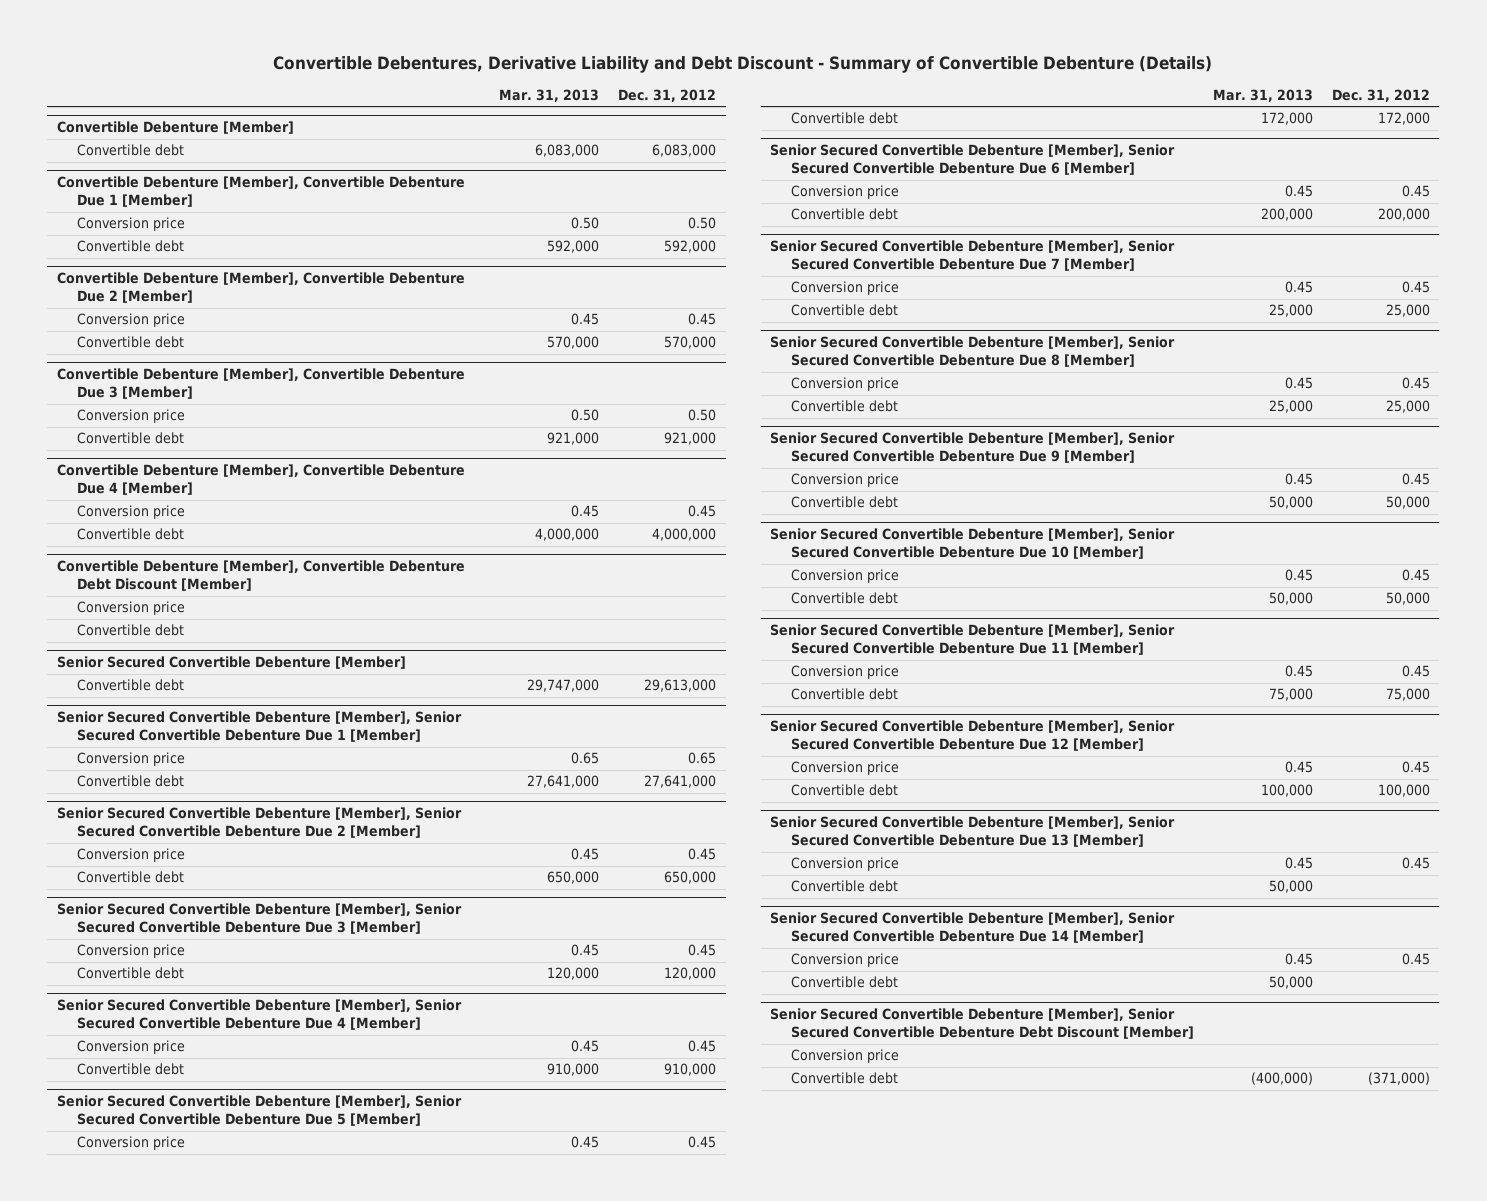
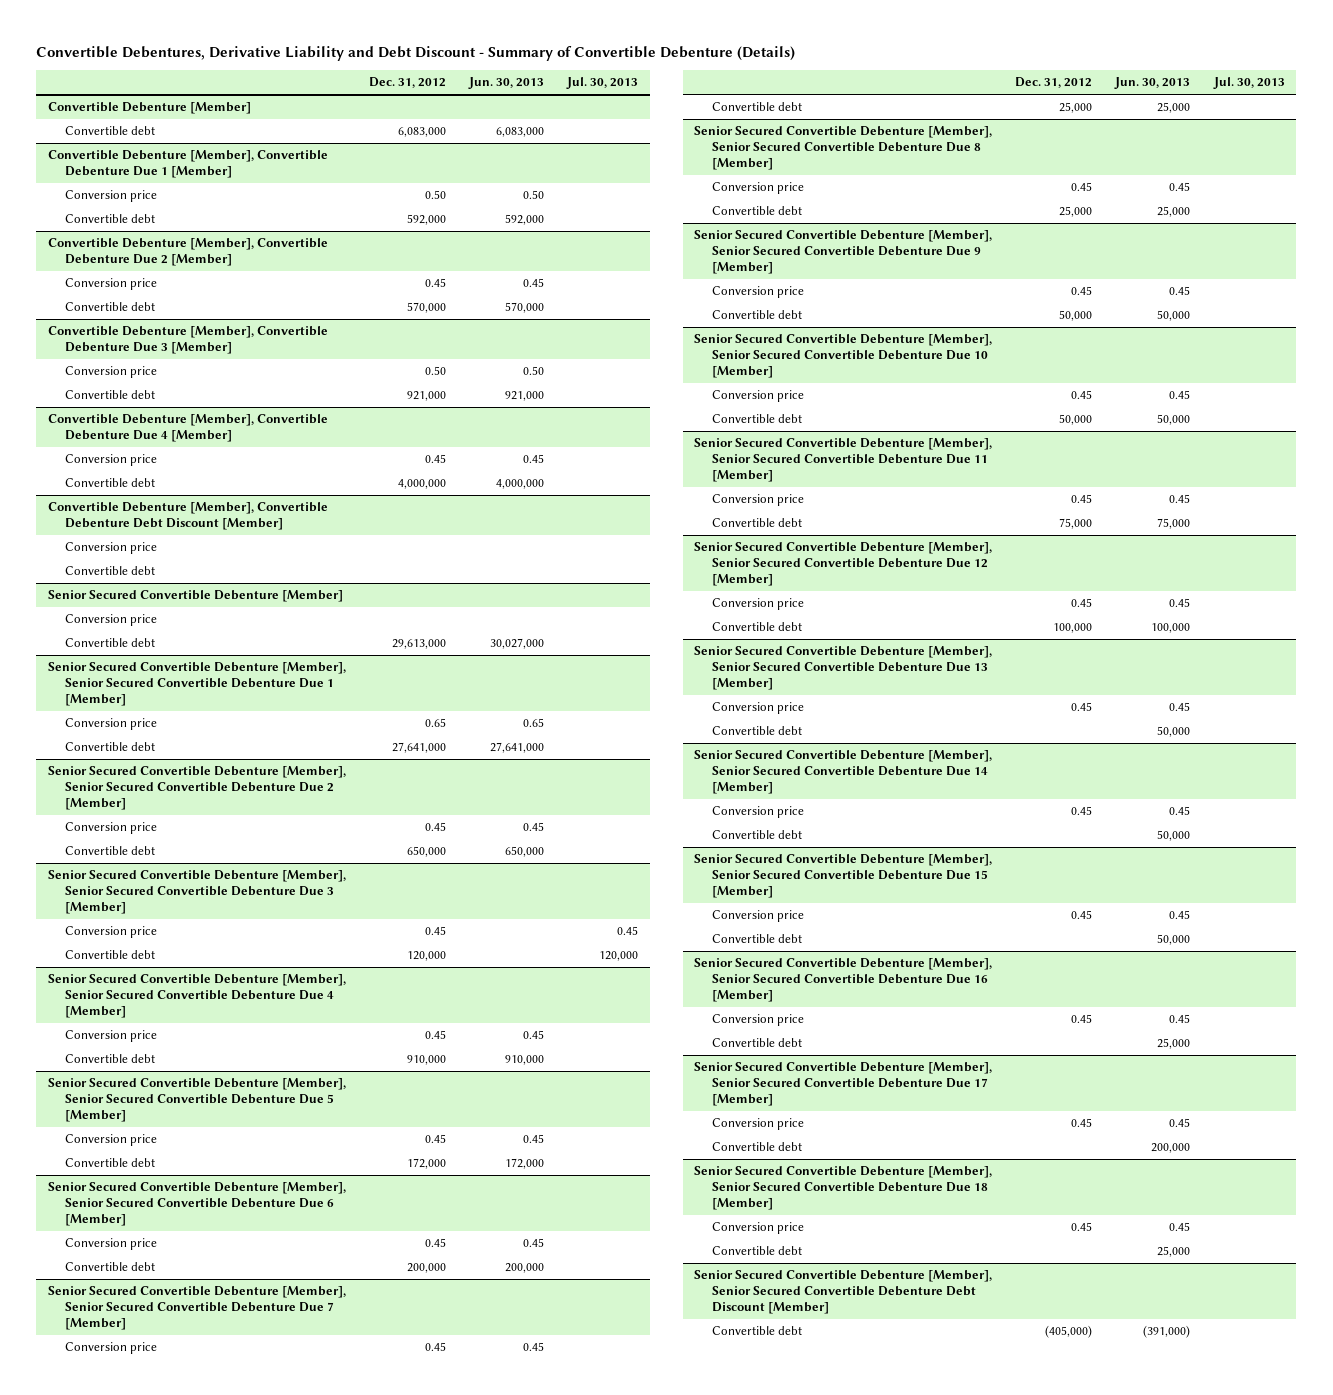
[499,89,600,103] Mar. 31, 2013 -> none
none -> [468,77,545,90] Jun. 30, 2013
none -> [566,77,639,90] Jul. 30, 2013
none -> [65,614,158,627] Conversion price
none -> [694,854,993,899] Senior Secured Convertible Debenture [Member], Senior Secured Convertible Debenture Due 15 [Member]
none -> [711,910,804,923] Conversion price
none -> [711,934,802,944] Convertible debt
none -> [694,958,993,1003] Senior Secured Convertible Debenture [Member], Senior Secured Convertible Debenture Due 16 [Member]
none -> [711,1014,804,1027] Conversion price
none -> [711,1038,802,1048] Convertible debt
none -> [694,1062,993,1107] Senior Secured Convertible Debenture [Member], Senior Secured Convertible Debenture Due 17 [Member]
none -> [711,1118,804,1131] Conversion price
none -> [711,1142,802,1152] Convertible debt
none -> [694,1166,993,1211] Senior Secured Convertible Debenture [Member], Senior Secured Convertible Debenture Due 18 [Member]
none -> [711,1222,804,1235] Conversion price
none -> [711,1246,802,1256] Convertible debt
[791,1049,900,1064] Conversion price -> none
[1367,1072,1430,1086] (371,000) -> [1045,1325,1093,1339] (405,000)

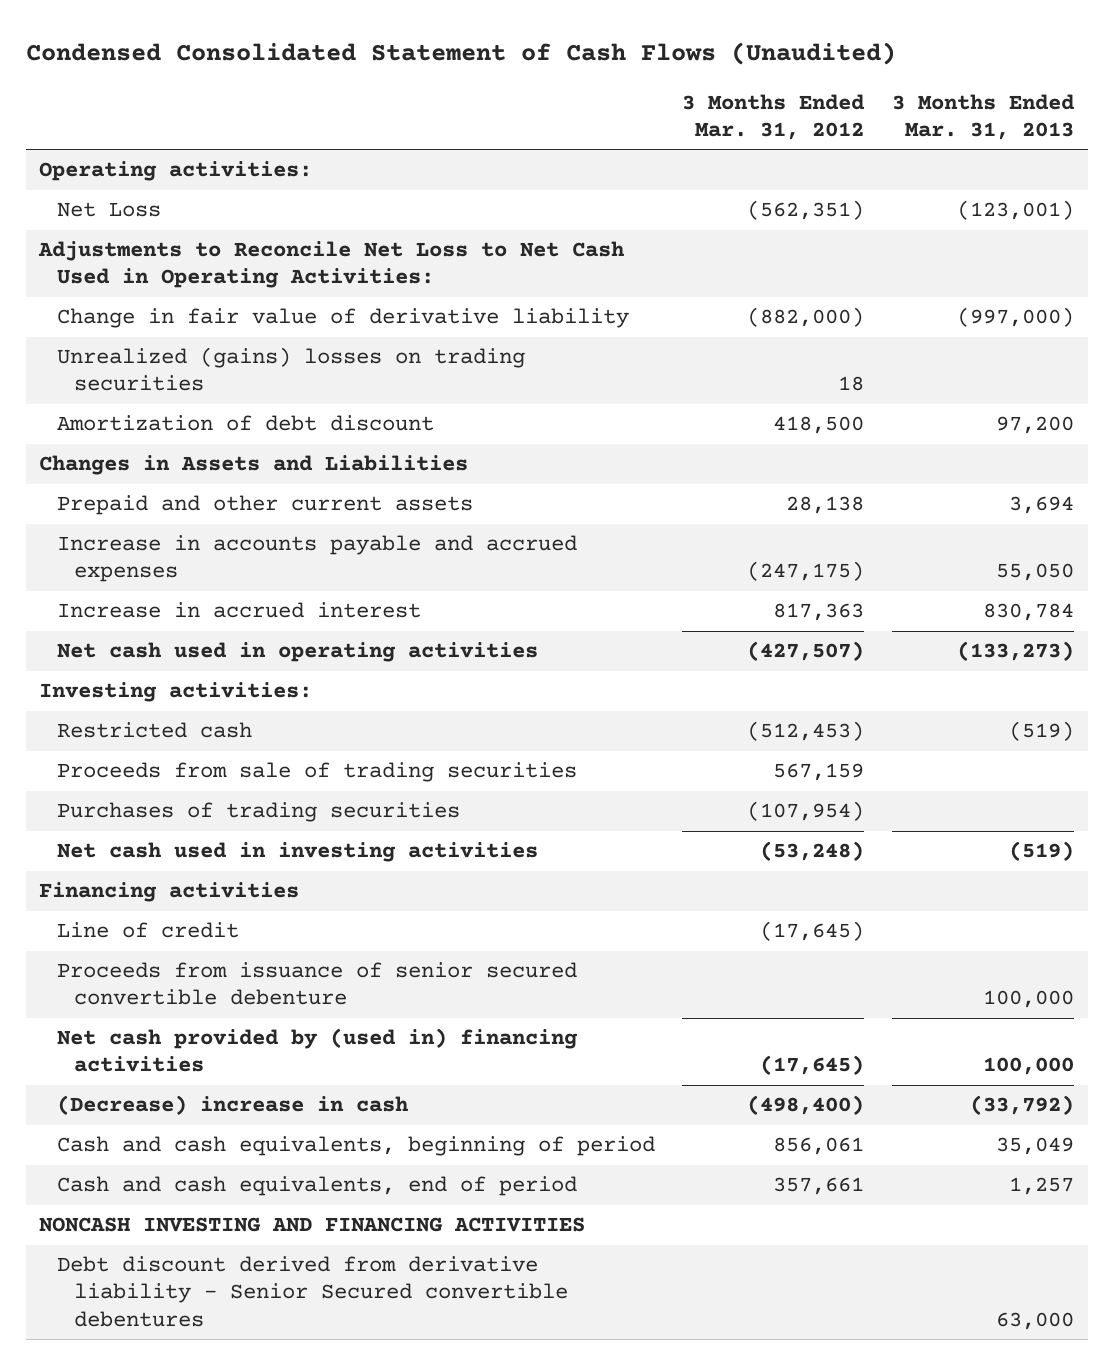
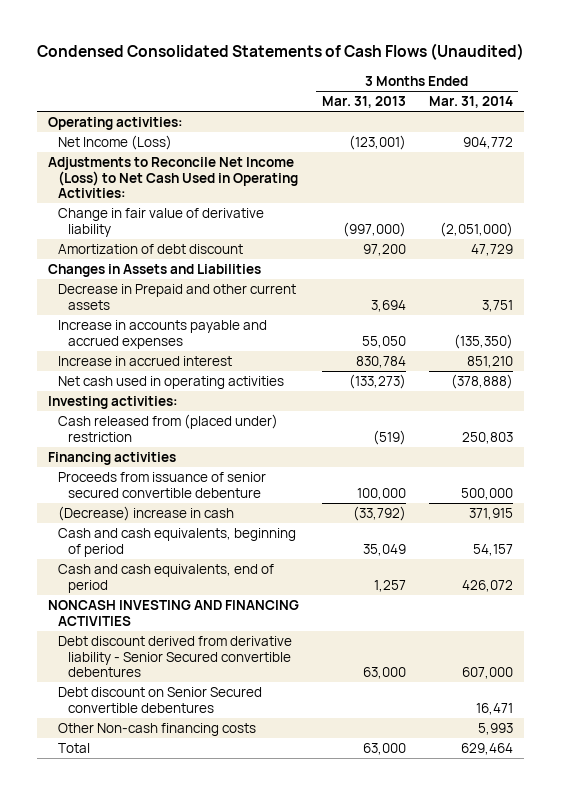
[25,42,896,66] Condensed Consolidated Statement of Cash Flows (Unaudited) -> [36,43,524,61] Condensed Consolidated Statements of Cash Flows (Unaudited)
[682,93,866,140] 3 Months Ended Mar. 31, 2012 -> none
none -> [428,95,513,108] Mar. 31, 2014
[56,202,161,218] Net Loss -> [58,134,173,150] Net Income (Loss)
[38,241,626,289] Adjustments to Reconcile Net Loss to Net Cash Used in Operating Activities: -> [48,156,299,199] Adjustments to Reconcile Net Income (Loss) to Net Cash Used in Operating Activities:
[56,347,525,392] Unrealized (gains) losses on trading securities -> none
[56,495,473,516] Prepaid and other current assets -> [58,283,297,310] Decrease in Prepaid and other current assets
[56,762,577,783] Proceeds from sale of trading securities -> none
[56,802,460,823] Purchases of trading securities -> none
[56,842,538,863] Net cash used in investing activities -> none
[56,722,252,739] Restricted cash -> [58,413,279,442] Cash released from (placed under) restriction
[56,922,239,939] Line of credit -> none
[56,1028,578,1073] Net cash provided by (used in) financing activities -> none
none -> [58,686,263,713] Debt discount on Senior Secured convertible debentures
none -> [58,722,257,736] Other Non-cash financing costs
none -> [58,742,91,753] Total

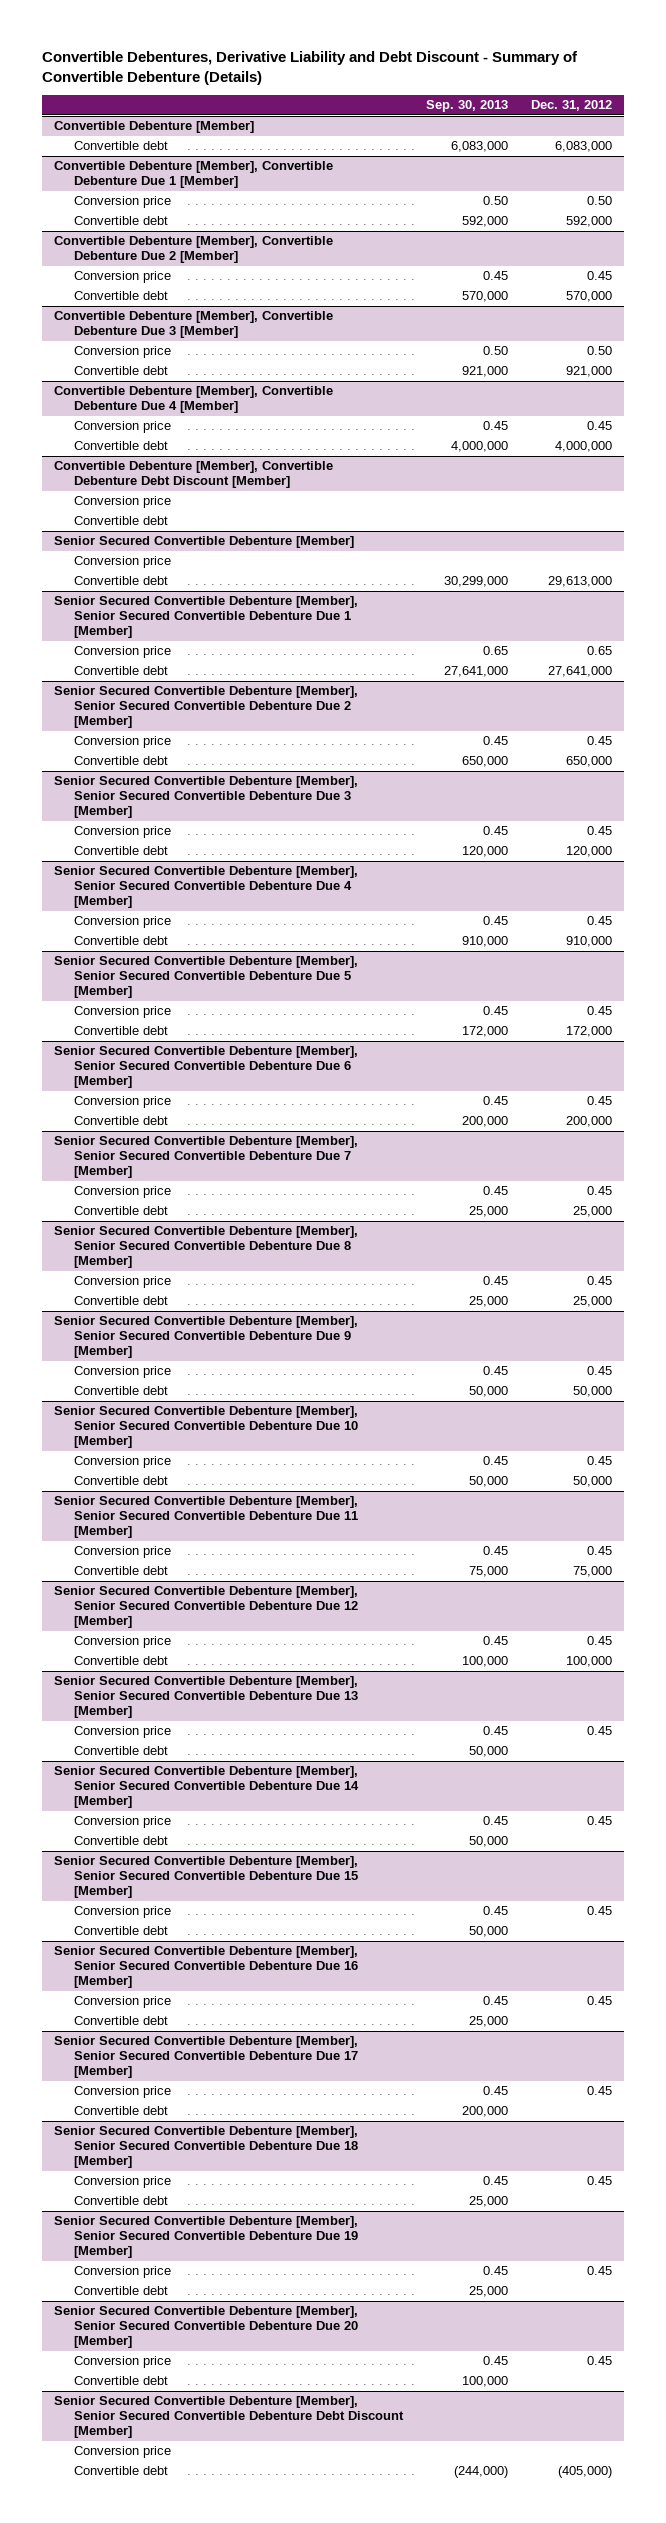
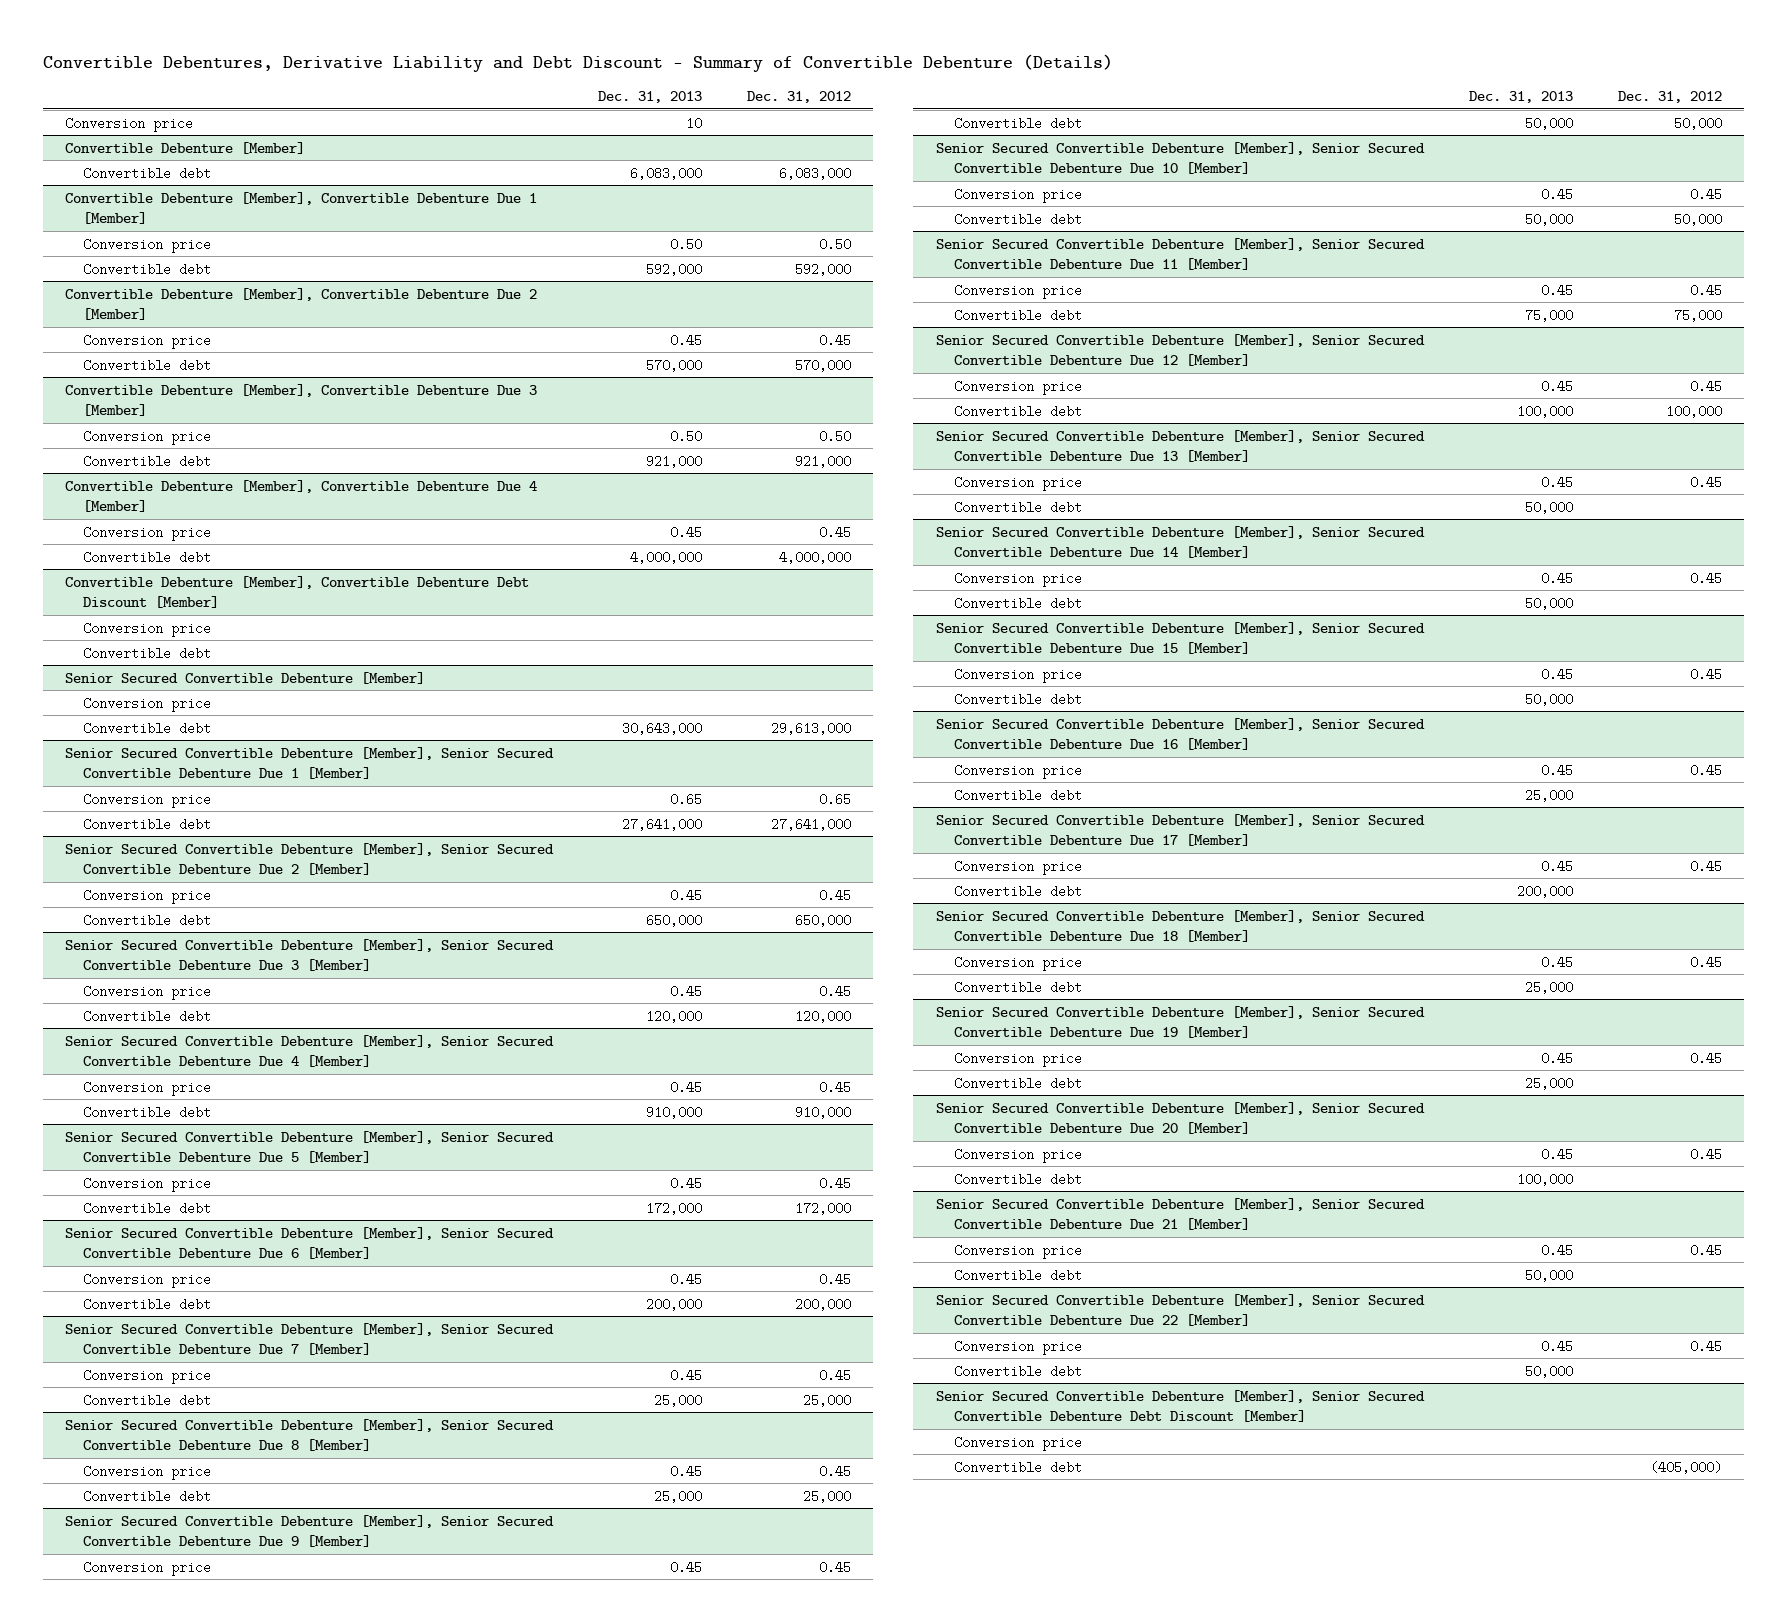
[426,100,509,113] Sep. 30, 2013 -> none
none -> [597,91,702,104] Dec. 31, 2013
none -> [64,116,193,132] Conversion price
none -> [935,1197,1425,1230] Senior Secured Convertible Debenture [Member], Senior Secured Convertible Debenture Due 21 [Member]
none -> [954,1243,1083,1259] Conversion price
none -> [954,1268,1083,1282] Convertible debt
none -> [935,1293,1425,1326] Senior Secured Convertible Debenture [Member], Senior Secured Convertible Debenture Due 22 [Member]
none -> [954,1339,1083,1355] Conversion price
none -> [954,1364,1083,1378] Convertible debt

